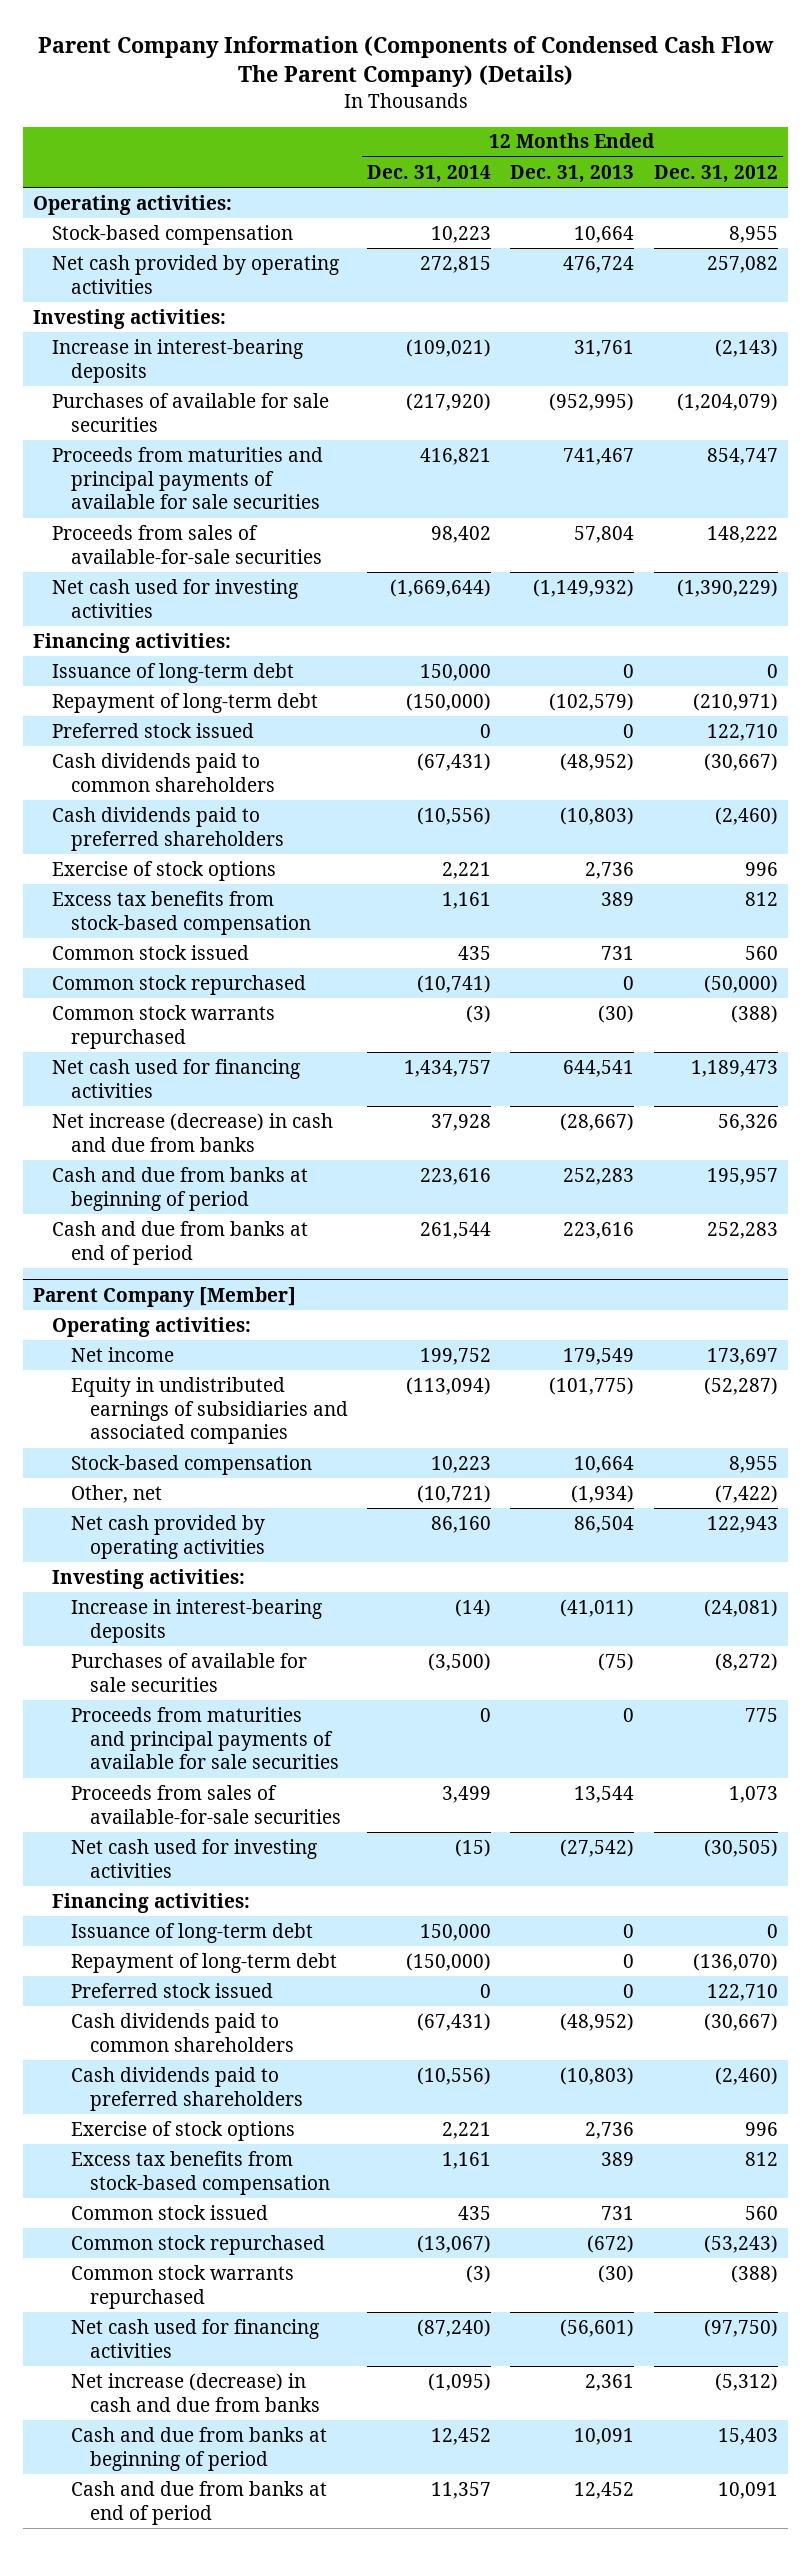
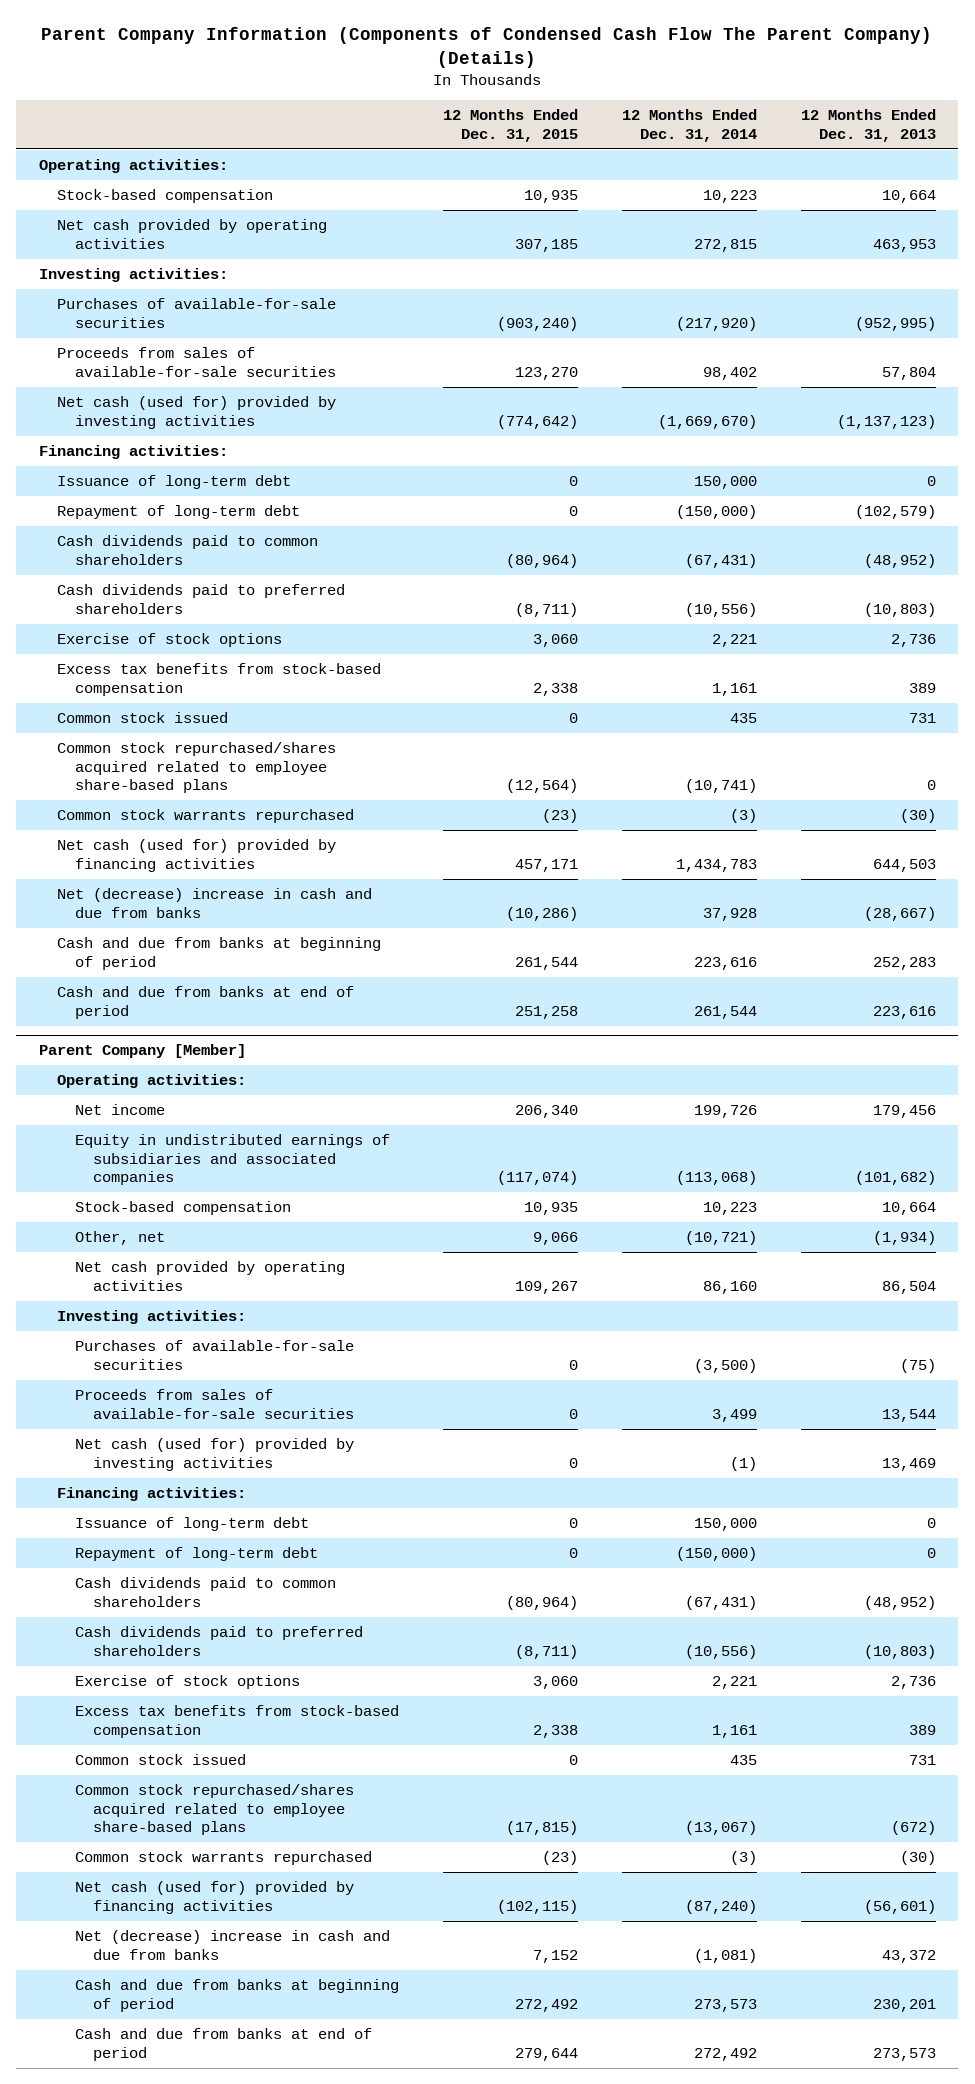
[653,164,778,183] Dec. 31, 2012 -> none
none -> [443,108,579,142] 12 Months Ended Dec. 31, 2015
[563,255,635,273] 476,724 -> [873,238,937,252] 463,953
[51,338,303,383] Increase in interest-bearing deposits -> none
[51,446,323,510] Proceeds from maturities and principal payments of available for sale securities -> none
[51,392,329,432] Purchases of available for sale securities -> [56,298,336,328] Purchases of available-for-sale securities
[51,578,298,618] Net cash used for investing activities -> [56,396,336,429] Net cash (used for) provided by investing activities
[390,578,492,597] (1,669,644) -> [658,414,758,429] (1,669,670)
[533,578,635,597] (1,149,932) -> [837,414,937,429] (1,137,123)
[51,722,254,738] Preferred stock issued -> none
[51,974,306,995] Common stock repurchased -> [56,742,336,794] Common stock repurchased/shares acquired related to employee share-based plans
[51,1058,300,1098] Net cash used for financing activities -> [56,839,336,872] Net cash (used for) provided by financing activities
[404,1059,492,1077] 1,434,757 -> [676,858,758,872] 1,434,783
[563,1059,635,1077] 644,541 -> [873,858,937,872] 644,503
[51,1112,333,1152] Net increase (decrease) in cash and due from banks -> [56,888,372,918] Net (decrease) increase in cash and due from banks
[420,1347,492,1365] 199,752 -> [694,1105,758,1119] 199,726
[563,1347,635,1365] 179,549 -> [873,1105,937,1119] 179,456
[406,1376,492,1395] (113,094) -> [676,1171,758,1186] (113,068)
[549,1376,635,1395] (101,775) -> [855,1171,937,1186] (101,682)
[70,1598,322,1643] Increase in interest-bearing deposits -> none
[70,1706,339,1770] Proceeds from maturities and principal payments of available for sale securities -> none
[70,1652,307,1692] Purchases of available for sale securities -> [74,1340,354,1370] Purchases of available-for-sale securities
[70,1838,317,1878] Net cash used for investing activities -> [74,1438,354,1471] Net cash (used for) provided by investing activities
[455,1838,492,1857] (15) -> [730,1456,758,1471] (1)
[560,1838,635,1857] (27,542) -> [882,1457,937,1471] 13,469
[70,1982,273,1998] Preferred stock issued -> none
[70,2234,325,2255] Common stock repurchased -> [74,1784,354,1836] Common stock repurchased/shares acquired related to employee share-based plans
[70,2318,319,2358] Net cash used for financing activities -> [74,1881,354,1914] Net cash (used for) provided by financing activities
[70,2372,320,2412] Net increase (decrease) in cash and due from banks -> [74,1930,390,1960] Net (decrease) increase in cash and due from banks
[428,2372,492,2391] (1,095) -> [694,1948,758,1963] (1,081)
[585,2373,635,2391] 2,361 -> [882,1949,937,1963] 43,372
[431,2427,492,2445] 12,452 -> [694,1998,758,2012] 273,573
[574,2427,635,2445] 10,091 -> [873,1998,937,2012] 230,201
[431,2481,492,2499] 11,357 -> [694,2047,758,2061] 272,492
[574,2481,635,2499] 12,452 -> [873,2047,937,2061] 273,573

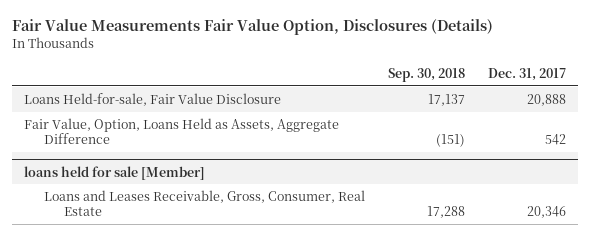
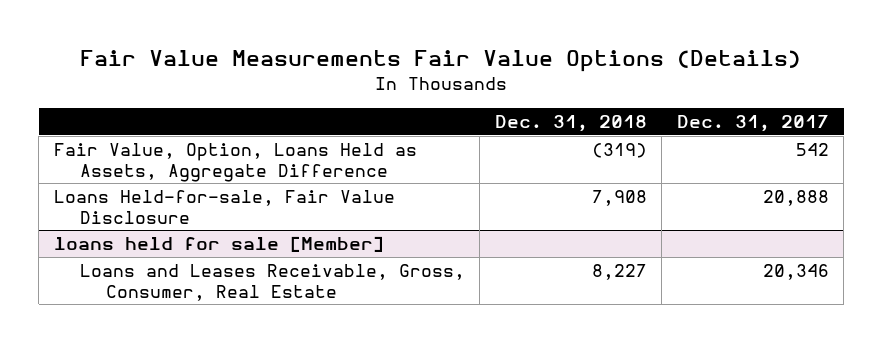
[12,19,494,36] Fair Value Measurements Fair Value Option, Disclosures (Details) -> [80,50,802,73] Fair Value Measurements Fair Value Options (Details)
[387,67,465,82] Sep. 30, 2018 -> none
none -> [494,115,647,133] Dec. 31, 2018
[23,92,281,106] Loans Held-for-sale, Fair Value Disclosure -> [53,189,395,224] Loans Held-for-sale, Fair Value Disclosure

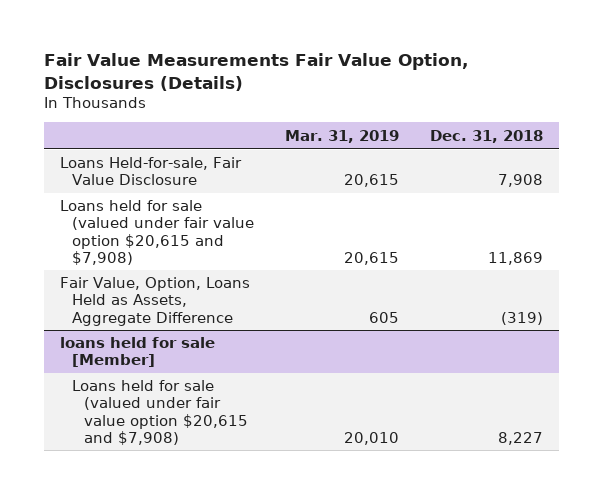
[80,50,802,73] Fair Value Measurements Fair Value Options (Details) -> [43,53,468,91] Fair Value Measurements Fair Value Option, Disclosures (Details)
[676,115,829,133] Dec. 31, 2017 -> none
none -> [285,129,400,143] Mar. 31, 2019
none -> [59,200,254,265] Loans held for sale (valued under fair value option $20,615 and $7,908)
[53,142,417,182] Fair Value, Option, Loans Held as Assets, Aggregate Difference -> [59,277,250,326] Fair Value, Option, Loans Held as Assets, Aggregate Difference
[80,263,466,301] Loans and Leases Receivable, Gross, Consumer, Real Estate -> [71,380,248,445] Loans held for sale (valued under fair value option $20,615 and $7,908)

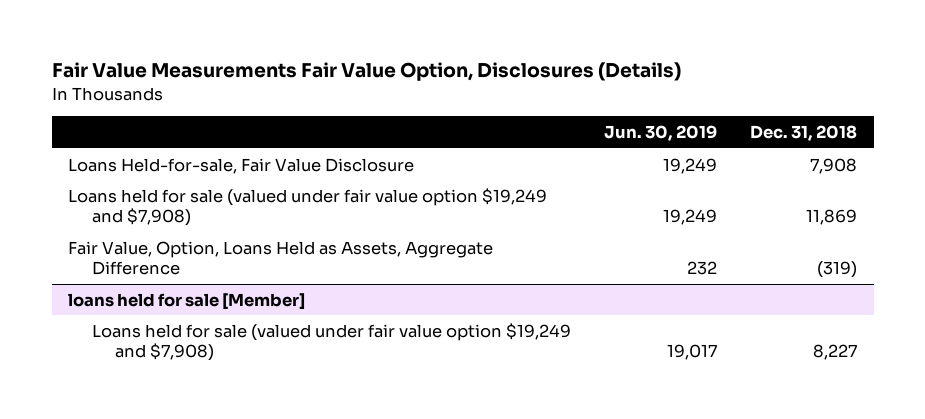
[285,129,400,143] Mar. 31, 2019 -> none
none -> [603,124,717,141] Jun. 30, 2019
[59,200,254,265] Loans held for sale (valued under fair value option $20,615 and $7,908) -> [68,187,548,227] Loans held for sale (valued under fair value option $19,249 and $7,908)
[71,380,248,445] Loans held for sale (valued under fair value option $20,615 and $7,908) -> [91,322,571,362] Loans held for sale (valued under fair value option $19,249 and $7,908)

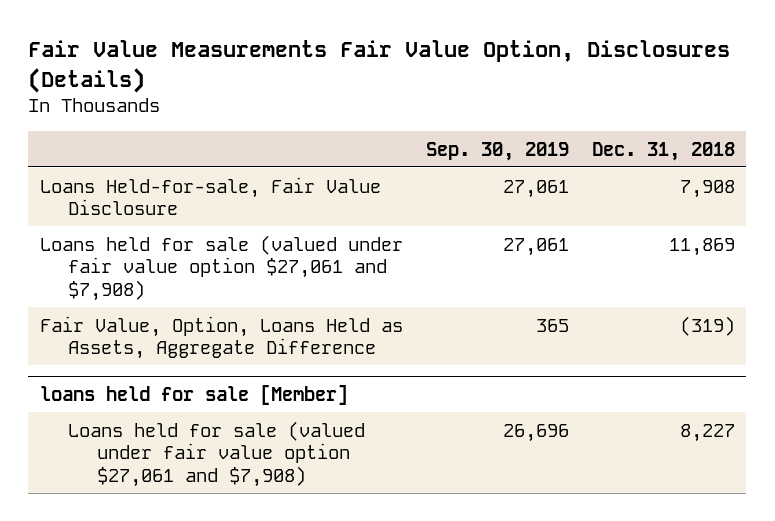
[603,124,717,141] Jun. 30, 2019 -> none
none -> [425,141,569,161] Sep. 30, 2019
[68,187,548,227] Loans held for sale (valued under fair value option $19,249 and $7,908) -> [39,234,403,301] Loans held for sale (valued under fair value option $27,061 and $7,908)
[91,322,571,362] Loans held for sale (valued under fair value option $19,249 and $7,908) -> [68,420,366,487] Loans held for sale (valued under fair value option $27,061 and $7,908)

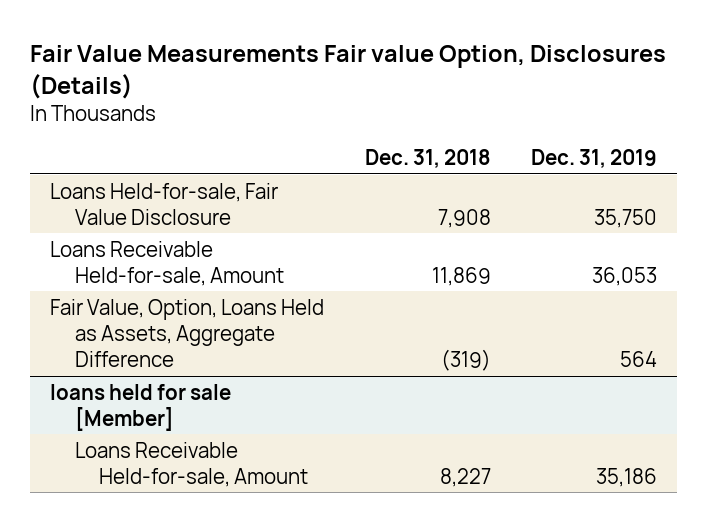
[28,40,731,93] Fair Value Measurements Fair Value Option, Disclosures (Details) -> [30,44,667,99] Fair Value Measurements Fair value Option, Disclosures (Details)
[425,141,569,161] Sep. 30, 2019 -> none
none -> [531,149,658,169] Dec. 31, 2019
[39,234,403,301] Loans held for sale (valued under fair value option $27,061 and $7,908) -> [50,240,284,286] Loans Receivable Held-for-sale, Amount
[68,420,366,487] Loans held for sale (valued under fair value option $27,061 and $7,908) -> [74,441,309,487] Loans Receivable Held-for-sale, Amount

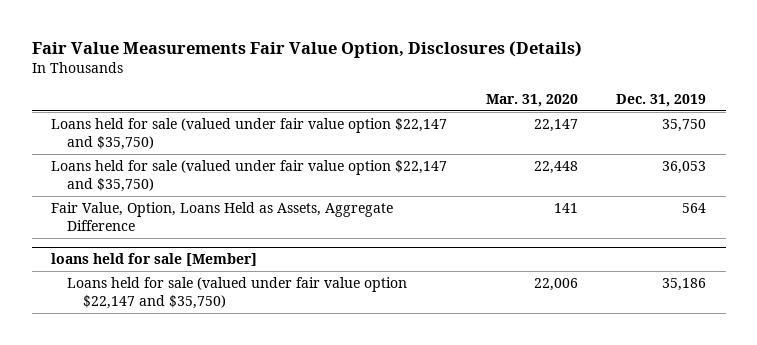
[30,44,667,99] Fair Value Measurements Fair value Option, Disclosures (Details) -> [31,40,582,58] Fair Value Measurements Fair Value Option, Disclosures (Details)
[364,149,491,169] Dec. 31, 2018 -> none
none -> [485,94,578,108] Mar. 31, 2020
[50,182,279,225] Loans Held-for-sale, Fair Value Disclosure -> [51,117,448,151] Loans held for sale (valued under fair value option $22,147 and $35,750)
[50,240,284,286] Loans Receivable Held-for-sale, Amount -> [51,159,448,193] Loans held for sale (valued under fair value option $22,147 and $35,750)
[74,441,309,487] Loans Receivable Held-for-sale, Amount -> [67,276,408,310] Loans held for sale (valued under fair value option $22,147 and $35,750)

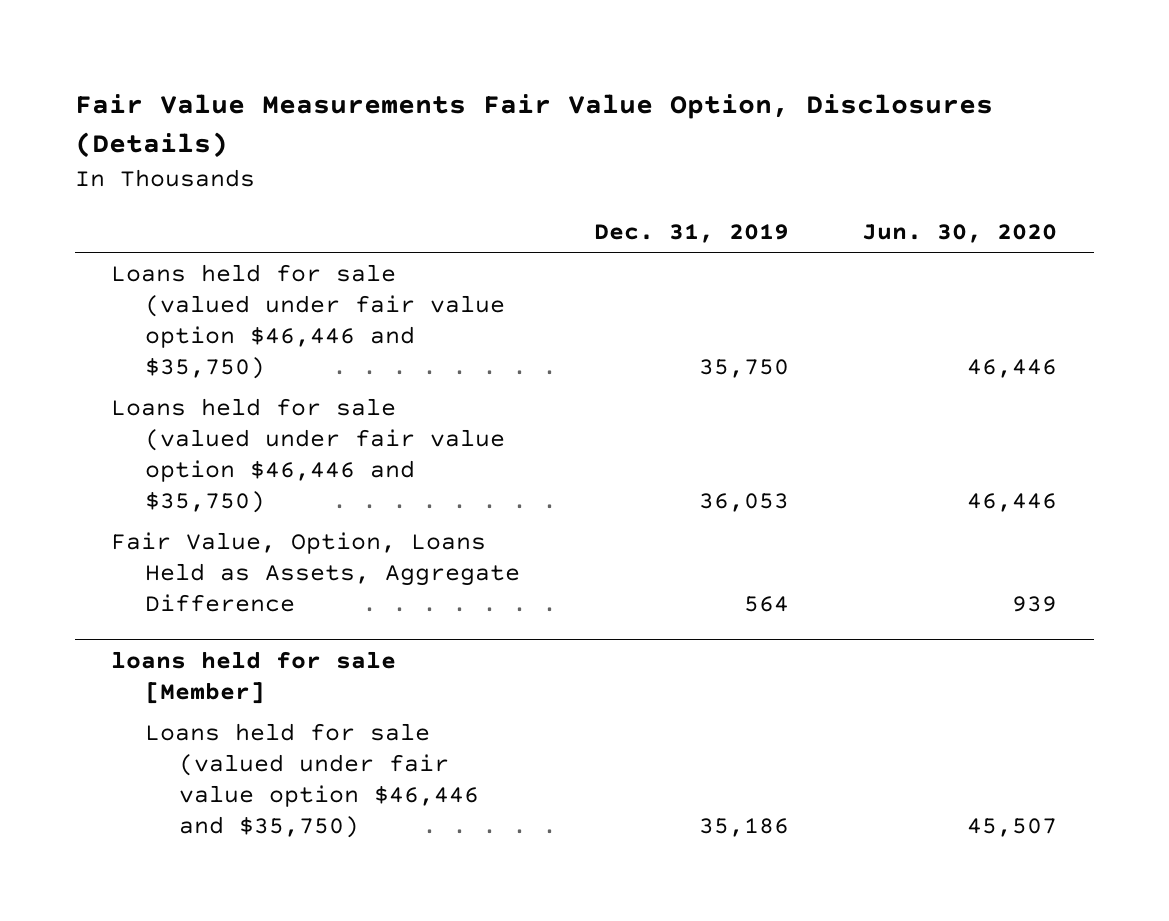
[485,94,578,108] Mar. 31, 2020 -> none
none -> [862,223,1058,243] Jun. 30, 2020
[51,117,448,151] Loans held for sale (valued under fair value option $22,147 and $35,750) -> [111,264,506,379] Loans held for sale (valued under fair value option $46,446 and $35,750)
[51,159,448,193] Loans held for sale (valued under fair value option $22,147 and $35,750) -> [111,398,506,513] Loans held for sale (valued under fair value option $46,446 and $35,750)
[67,276,408,310] Loans held for sale (valued under fair value option $22,147 and $35,750) -> [145,723,480,838] Loans held for sale (valued under fair value option $46,446 and $35,750)

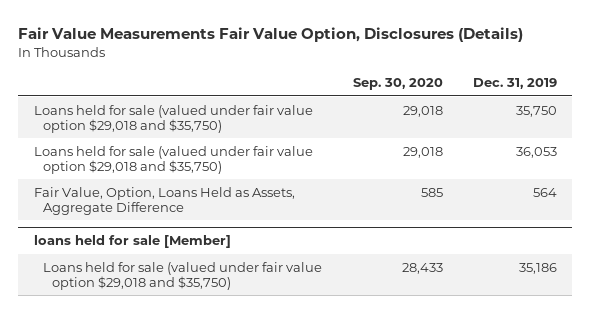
[862,223,1058,243] Jun. 30, 2020 -> none
none -> [352,78,443,91] Sep. 30, 2020
[111,264,506,379] Loans held for sale (valued under fair value option $46,446 and $35,750) -> [33,104,313,133] Loans held for sale (valued under fair value option $29,018 and $35,750)
[111,398,506,513] Loans held for sale (valued under fair value option $46,446 and $35,750) -> [33,145,313,174] Loans held for sale (valued under fair value option $29,018 and $35,750)
[145,723,480,838] Loans held for sale (valued under fair value option $46,446 and $35,750) -> [42,261,322,290] Loans held for sale (valued under fair value option $29,018 and $35,750)

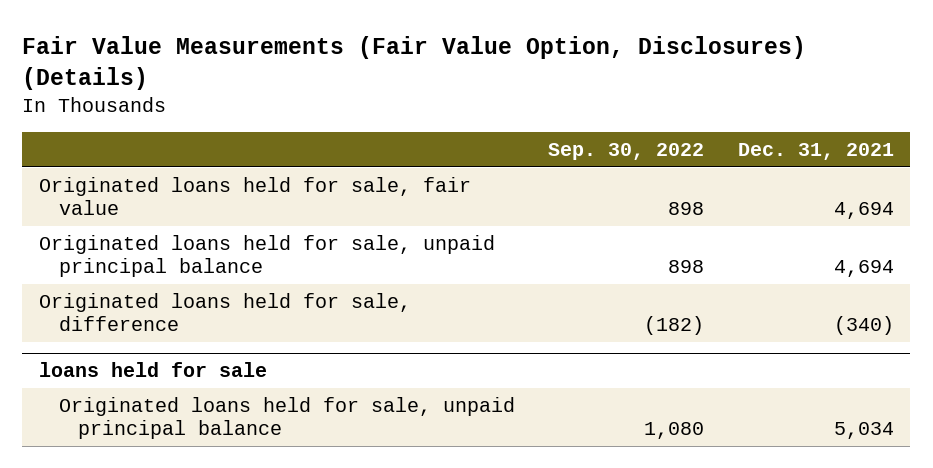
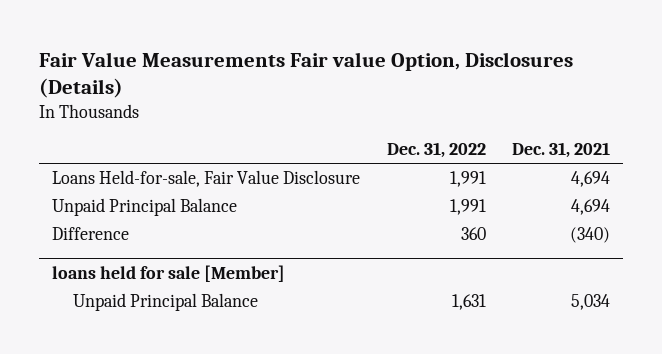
[22,35,807,90] Fair Value Measurements (Fair Value Option, Disclosures) (Details) -> [39,51,574,98] Fair Value Measurements Fair value Option, Disclosures (Details)
[548,143,705,161] Sep. 30, 2022 -> none
none -> [386,142,486,159] Dec. 31, 2022
[38,176,471,216] Originated loans held for sale, fair value -> [52,169,361,187] Loans Held-for-sale, Fair Value Disclosure
[38,234,495,278] Originated loans held for sale, unpaid principal balance -> [52,197,238,216] Unpaid Principal Balance
[38,292,411,332] Originated loans held for sale, difference -> [52,226,130,240] Difference
[38,362,267,378] loans held for sale -> [52,264,286,282] loans held for sale [Member]
[58,396,515,440] Originated loans held for sale, unpaid principal balance -> [72,292,258,311] Unpaid Principal Balance

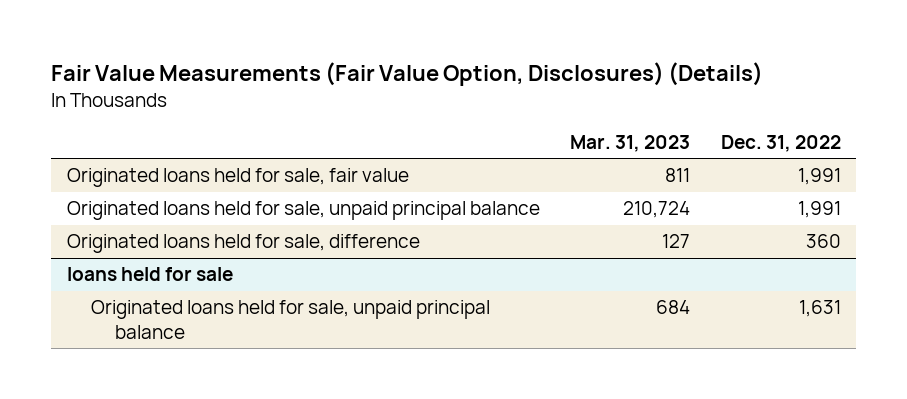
[39,51,574,98] Fair Value Measurements Fair value Option, Disclosures (Details) -> [51,61,764,86] Fair Value Measurements (Fair Value Option, Disclosures) (Details)
[511,142,610,159] Dec. 31, 2021 -> none
none -> [570,135,691,153] Mar. 31, 2023
[52,169,361,187] Loans Held-for-sale, Fair Value Disclosure -> [66,168,409,188] Originated loans held for sale, fair value
[52,197,238,216] Unpaid Principal Balance -> [66,201,540,221] Originated loans held for sale, unpaid principal balance
[52,226,130,240] Difference -> [66,234,420,254] Originated loans held for sale, difference
[52,264,286,282] loans held for sale [Member] -> [66,267,233,282] loans held for sale
[72,292,258,311] Unpaid Principal Balance -> [90,300,490,339] Originated loans held for sale, unpaid principal balance

